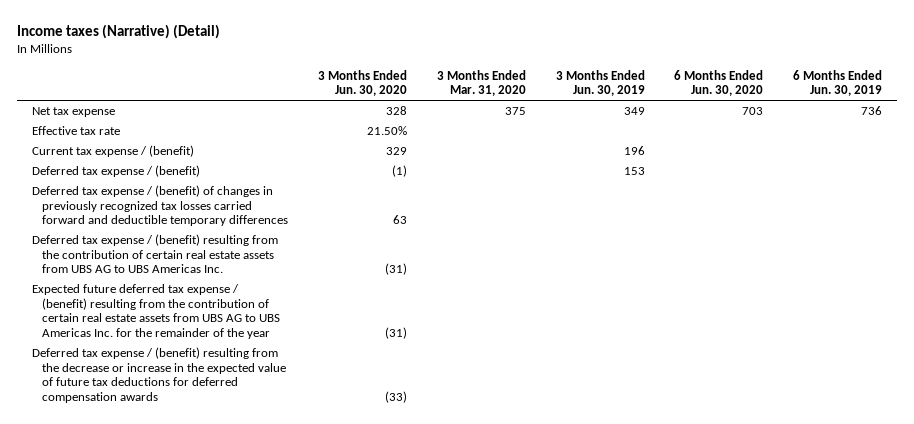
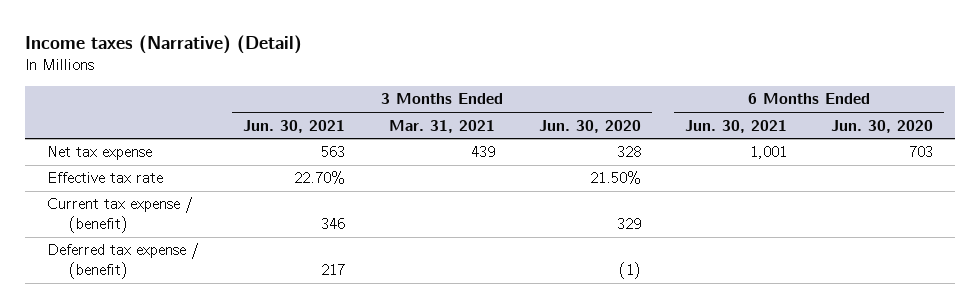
[436,69,526,97] 3 Months Ended Mar. 31, 2020 -> none
[555,69,645,97] 3 Months Ended Jun. 30, 2019 -> none
[793,69,883,97] 6 Months Ended Jun. 30, 2019 -> none
none -> [242,119,345,133] Jun. 30, 2021
none -> [388,119,495,133] Mar. 31, 2021
none -> [684,119,787,133] Jun. 30, 2021
[31,185,289,227] Deferred tax expense / (benefit) of changes in previously recognized tax losses carried forward and deductible temporary differences -> none
[31,234,278,274] Deferred tax expense / (benefit) resulting from the contribution of certain real estate assets from UBS AG to UBS Americas Inc. -> none
[31,284,281,339] Expected future deferred tax expense / (benefit) resulting from the contribution of certain real estate assets from UBS AG to UBS Americas Inc. for the remainder of the year -> none
[31,347,287,403] Deferred tax expense / (benefit) resulting from the decrease or increase in the expected value of future tax deductions for deferred compensation awards -> none

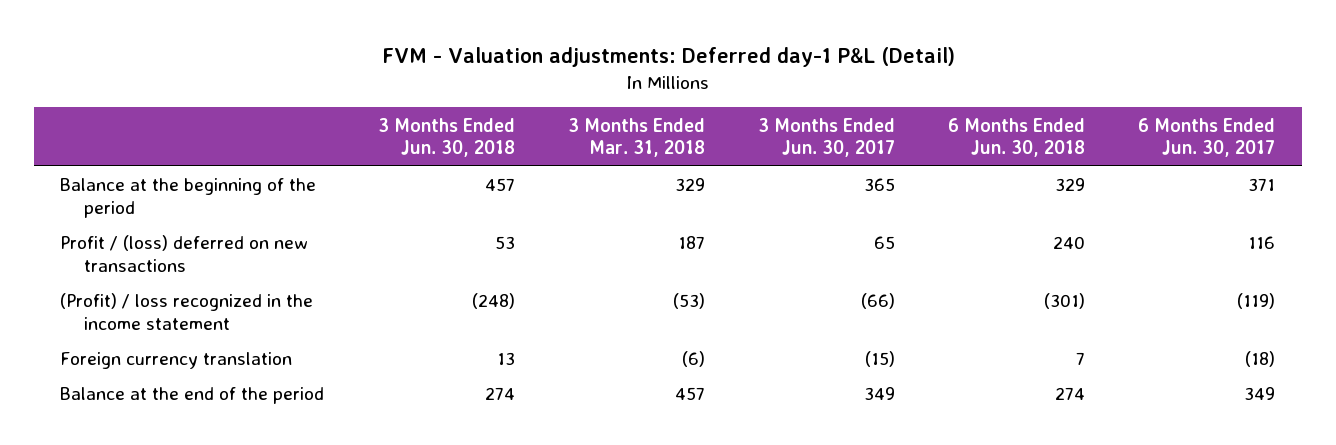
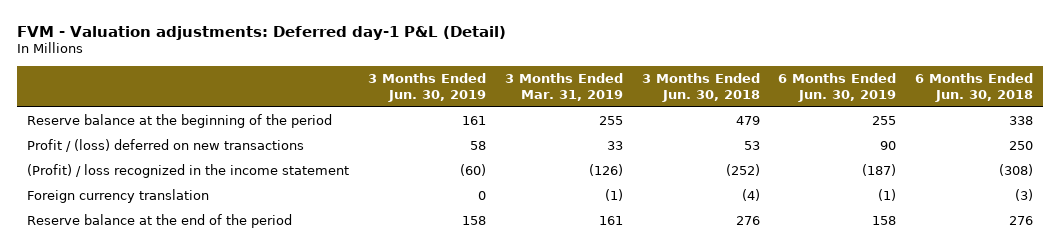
[567,117,705,158] 3 Months Ended Mar. 31, 2018 -> none
[757,117,895,158] 3 Months Ended Jun. 30, 2017 -> none
[1138,117,1276,158] 6 Months Ended Jun. 30, 2017 -> none
none -> [367,72,486,102] 3 Months Ended Jun. 30, 2019
none -> [504,72,623,101] 3 Months Ended Mar. 31, 2019
none -> [778,72,897,102] 6 Months Ended Jun. 30, 2019
[60,178,317,218] Balance at the beginning of the period -> [26,114,332,129] Reserve balance at the beginning of the period
[484,178,515,192] 457 -> [735,116,760,126] 479
[1054,178,1085,192] 329 -> [1009,116,1034,126] 338
[1052,236,1085,250] 240 -> [1009,141,1034,151] 250
[471,293,515,310] (248) -> [725,164,760,177] (252)
[1043,293,1085,310] (301) -> [999,164,1034,177] (308)
[496,352,515,366] 13 -> [741,189,760,202] (4)
[1075,352,1085,366] 7 -> [1015,189,1034,202] (3)
[60,387,325,405] Balance at the end of the period -> [26,214,292,229] Reserve balance at the end of the period
[484,387,515,401] 274 -> [735,216,760,226] 276
[1054,387,1085,401] 274 -> [1009,216,1034,226] 276

